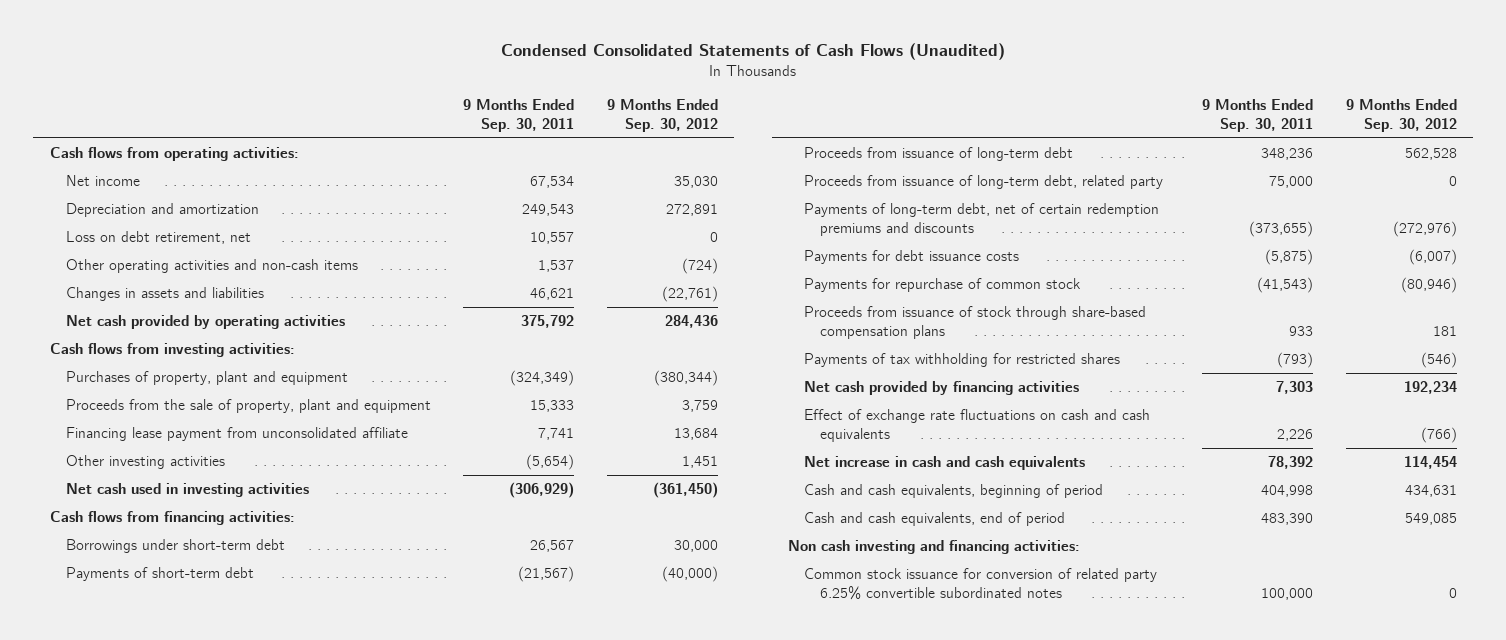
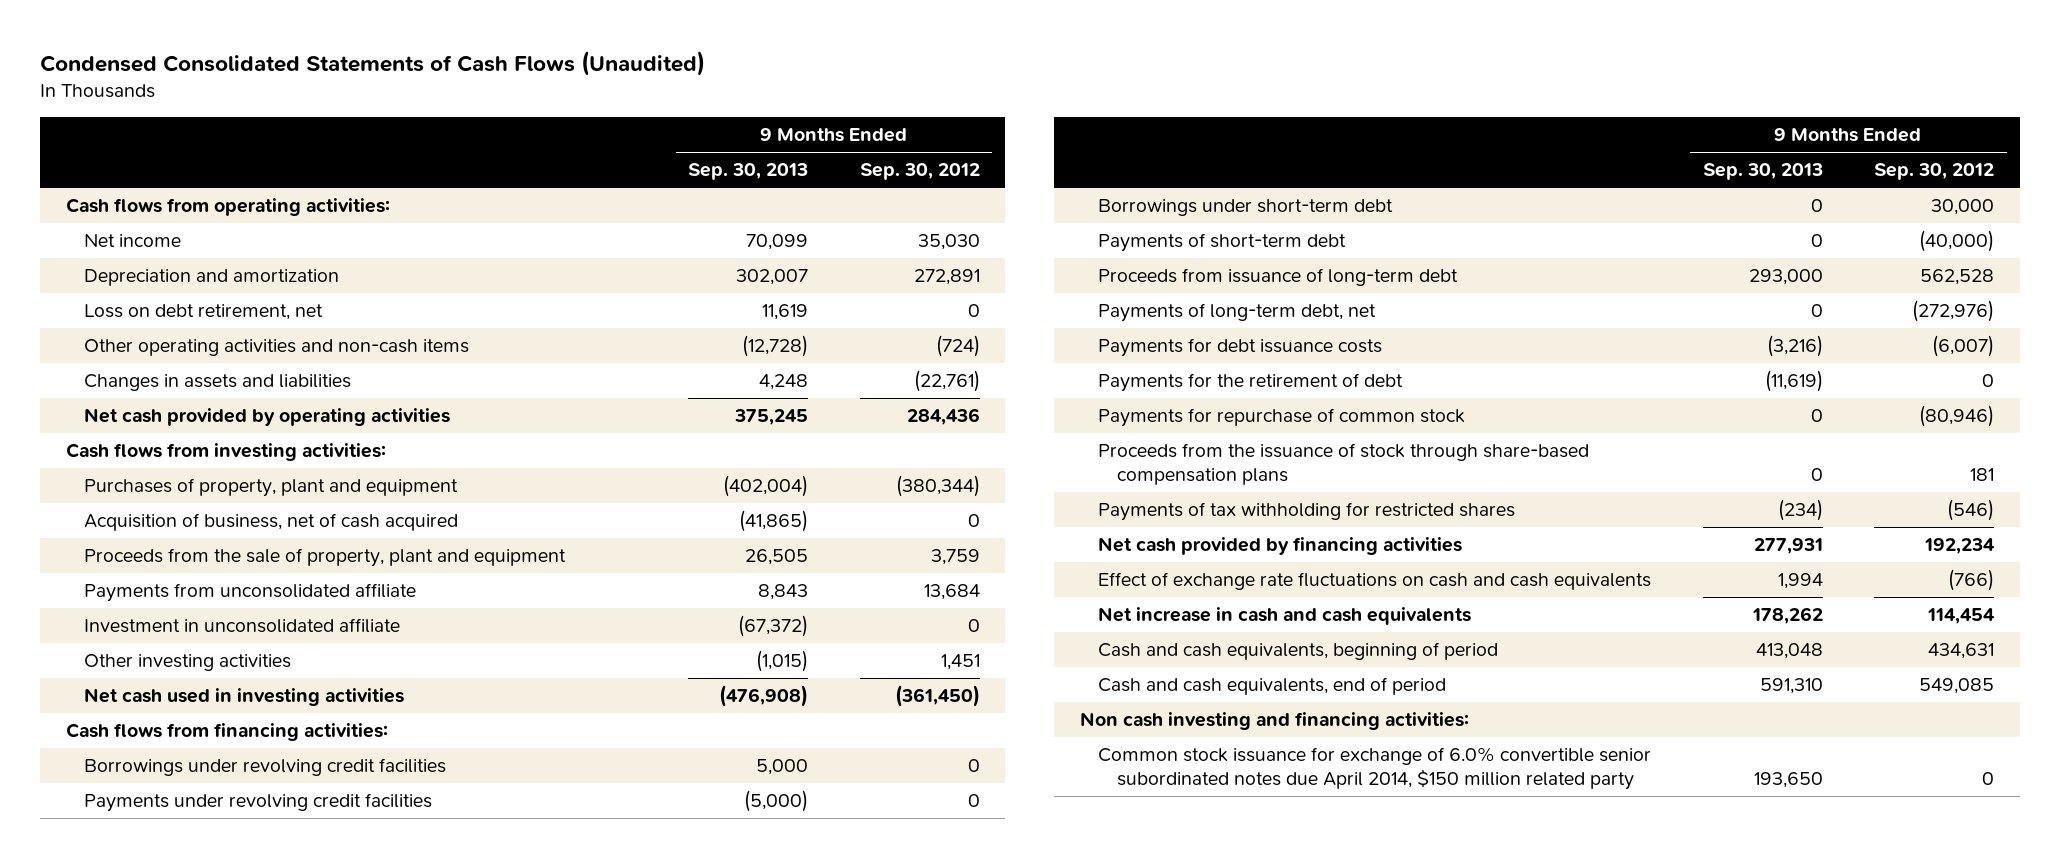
[463,99,575,133] 9 Months Ended Sep. 30, 2011 -> none
none -> [688,163,809,181] Sep. 30, 2013
none -> [84,513,459,532] Acquisition of business, net of cash acquired
[65,427,408,442] Financing lease payment from unconsolidated affiliate -> [84,583,417,603] Payments from unconsolidated affiliate
none -> [84,618,401,634] Investment in unconsolidated affiliate
none -> [84,758,447,777] Borrowings under revolving credit facilities
none -> [84,793,433,813] Payments under revolving credit facilities
[804,175,1164,190] Proceeds from issuance of long-term debt, related party -> none
[804,203,1160,236] Payments of long-term debt, net of certain redemption premiums and discounts -> [1098,303,1377,323] Payments of long-term debt, net
none -> [1098,373,1404,393] Payments for the retirement of debt
[804,306,1147,339] Proceeds from issuance of stock through share-based compensation plans -> [1098,443,1590,486] Proceeds from the issuance of stock through share-based compensation plans
[804,568,1158,600] Common stock issuance for conversion of related party 6.25% convertible subordinated notes -> [1098,747,1652,791] Common stock issuance for exchange of 6.0% convertible senior subordinated notes due April 2014, $150 million related party

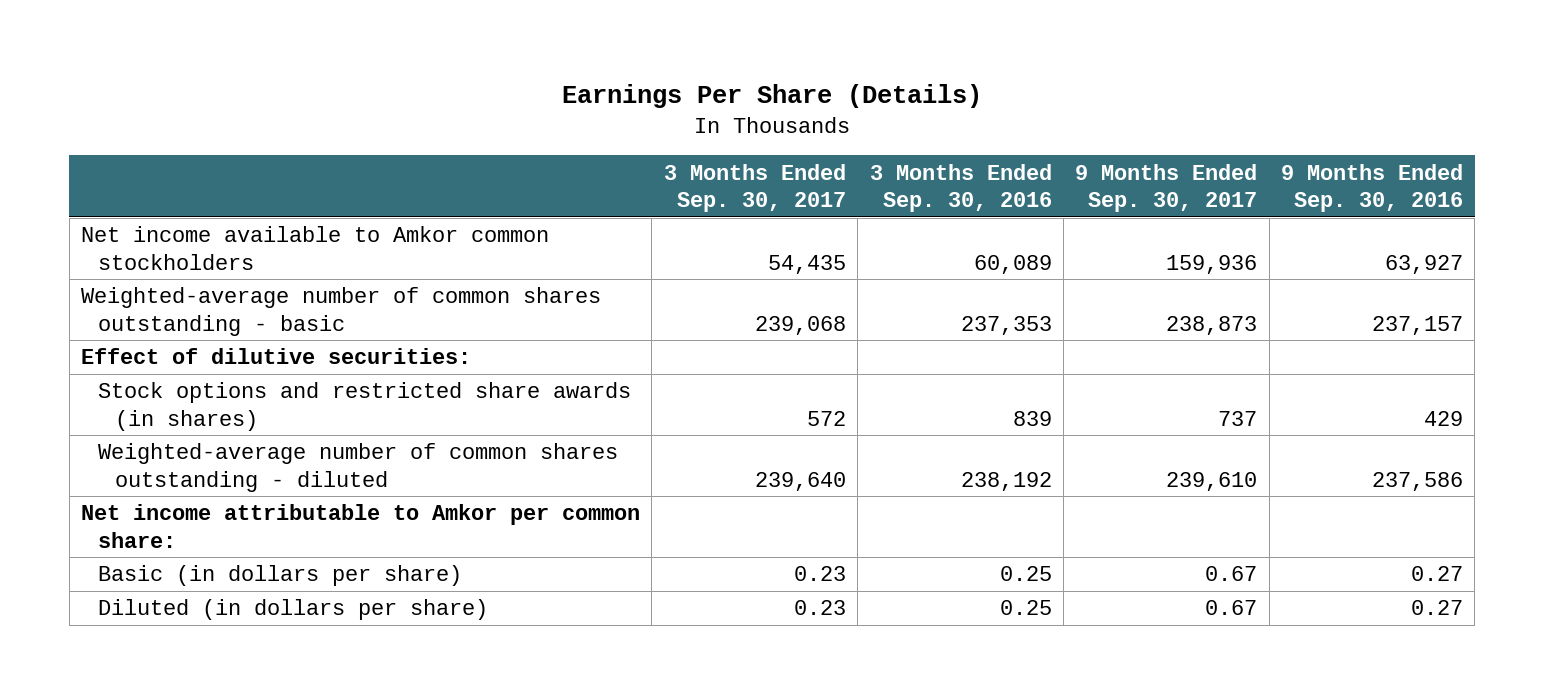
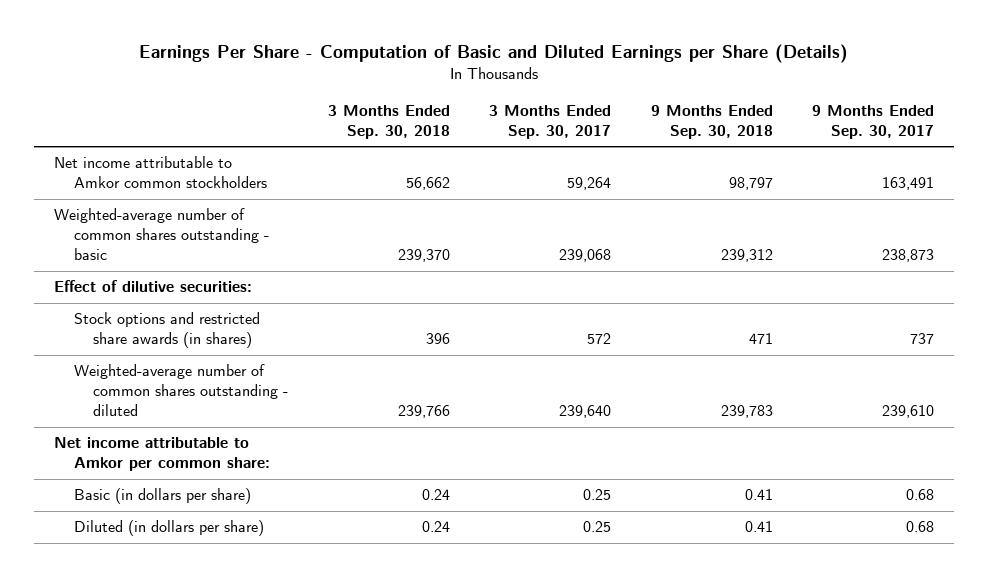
[562,84,983,109] Earnings Per Share (Details) -> [139,44,849,64] Earnings Per Share - Computation of Basic and Diluted Earnings per Share (Details)
[869,163,1052,212] 3 Months Ended Sep. 30, 2016 -> none
[1280,163,1463,212] 9 Months Ended Sep. 30, 2016 -> none
none -> [327,104,450,139] 3 Months Ended Sep. 30, 2018
none -> [650,104,773,139] 9 Months Ended Sep. 30, 2018
[81,226,550,270] Net income available to Amkor common stockholders -> [54,156,267,189] Net income attributable to Amkor common stockholders
[767,254,846,274] 54,435 -> [567,177,612,191] 59,264
[1166,254,1258,274] 159,936 -> [882,177,935,191] 163,491
[793,566,846,582] 0.23 -> [583,489,612,501] 0.25
[1205,566,1258,582] 0.67 -> [906,489,935,501] 0.68
[793,600,846,616] 0.23 -> [583,521,612,533] 0.25
[1205,600,1258,616] 0.67 -> [906,521,935,533] 0.68

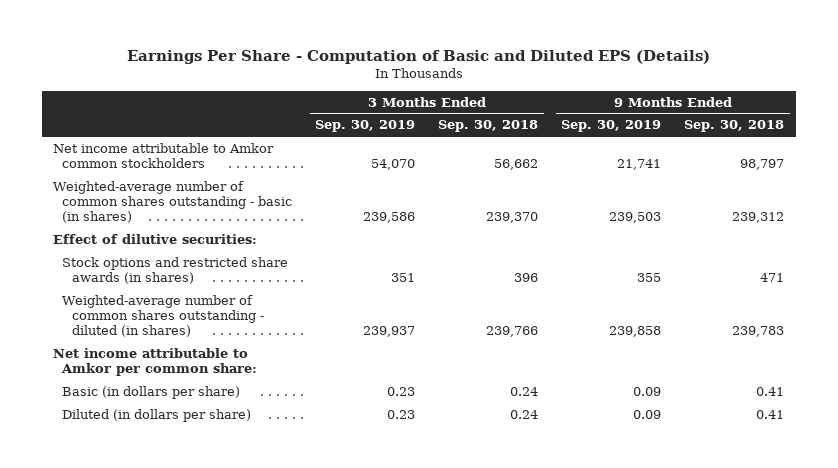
[139,44,849,64] Earnings Per Share - Computation of Basic and Diluted Earnings per Share (Details) -> [126,50,710,65] Earnings Per Share - Computation of Basic and Diluted EPS (Details)
[489,104,612,139] 3 Months Ended Sep. 30, 2017 -> none
[812,104,935,139] 9 Months Ended Sep. 30, 2017 -> none
none -> [315,120,416,133] Sep. 30, 2019
none -> [561,120,662,133] Sep. 30, 2019
[54,208,269,261] Weighted-average number of common shares outstanding - basic -> [53,180,293,223] Weighted-average number of common shares outstanding - basic (in shares)
[73,364,289,417] Weighted-average number of common shares outstanding - diluted -> [62,294,264,337] Weighted-average number of common shares outstanding - diluted (in shares)

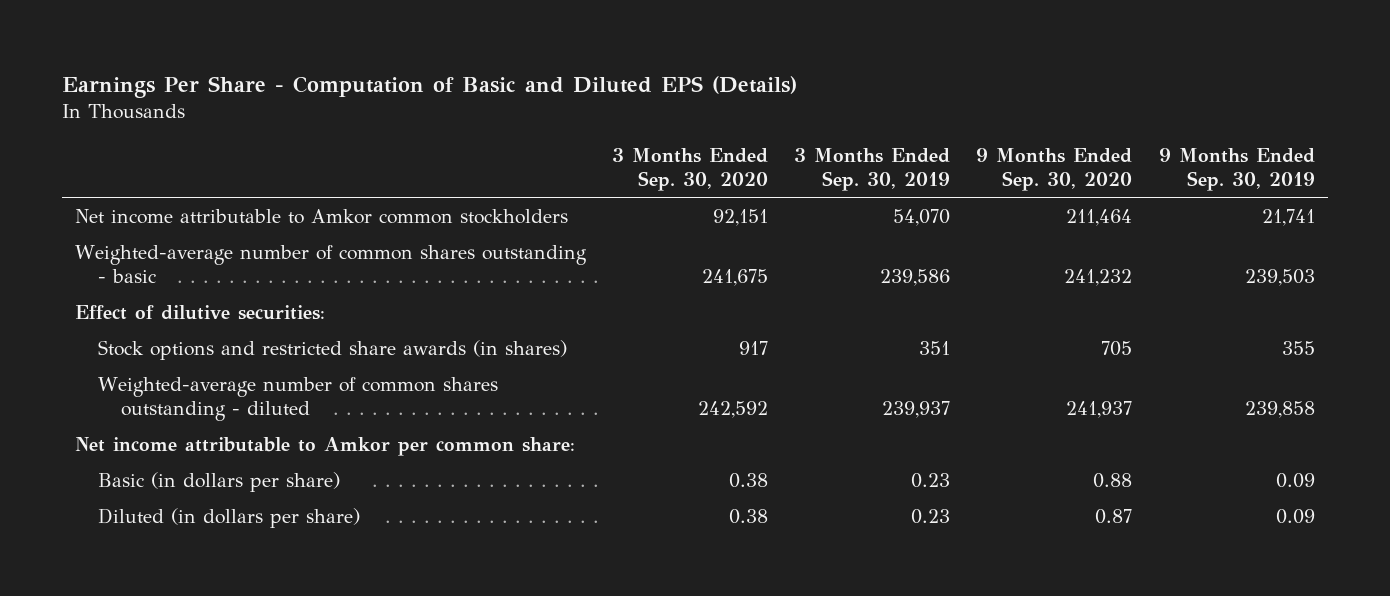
[438,120,539,133] Sep. 30, 2018 -> none
[684,120,785,133] Sep. 30, 2018 -> none
none -> [612,147,769,191] 3 Months Ended Sep. 30, 2020
none -> [976,147,1133,191] 9 Months Ended Sep. 30, 2020
[53,180,293,223] Weighted-average number of common shares outstanding - basic (in shares) -> [74,244,587,283] Weighted-average number of common shares outstanding - basic
[62,294,264,337] Weighted-average number of common shares outstanding - diluted (in shares) -> [98,376,499,421] Weighted-average number of common shares outstanding - diluted

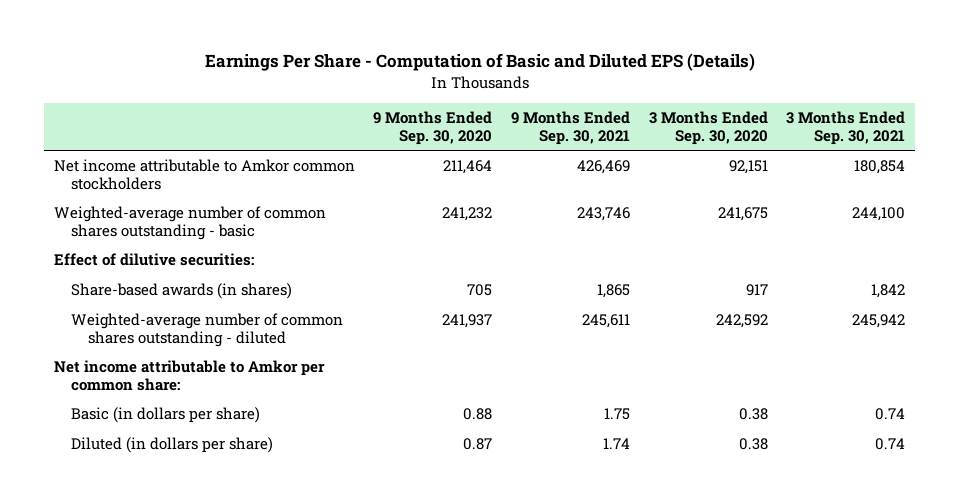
[794,147,951,191] 3 Months Ended Sep. 30, 2019 -> none
[1158,147,1315,191] 9 Months Ended Sep. 30, 2019 -> none
none -> [511,110,631,145] 9 Months Ended Sep. 30, 2021
none -> [786,110,906,145] 3 Months Ended Sep. 30, 2021
[98,339,568,360] Stock options and restricted share awards (in shares) -> [71,283,293,300] Share-based awards (in shares)

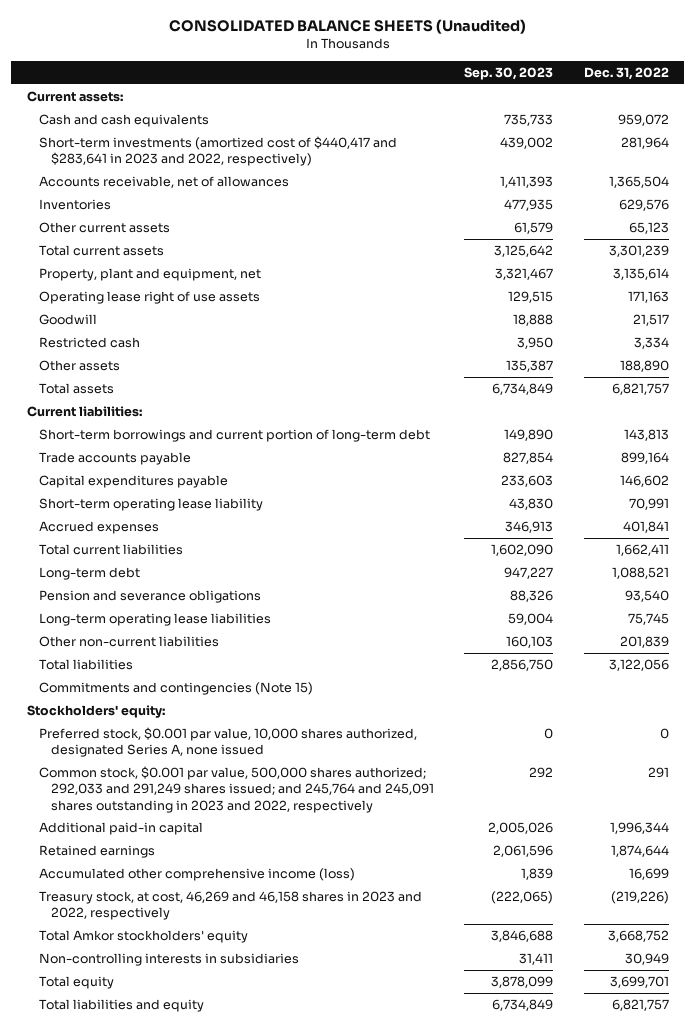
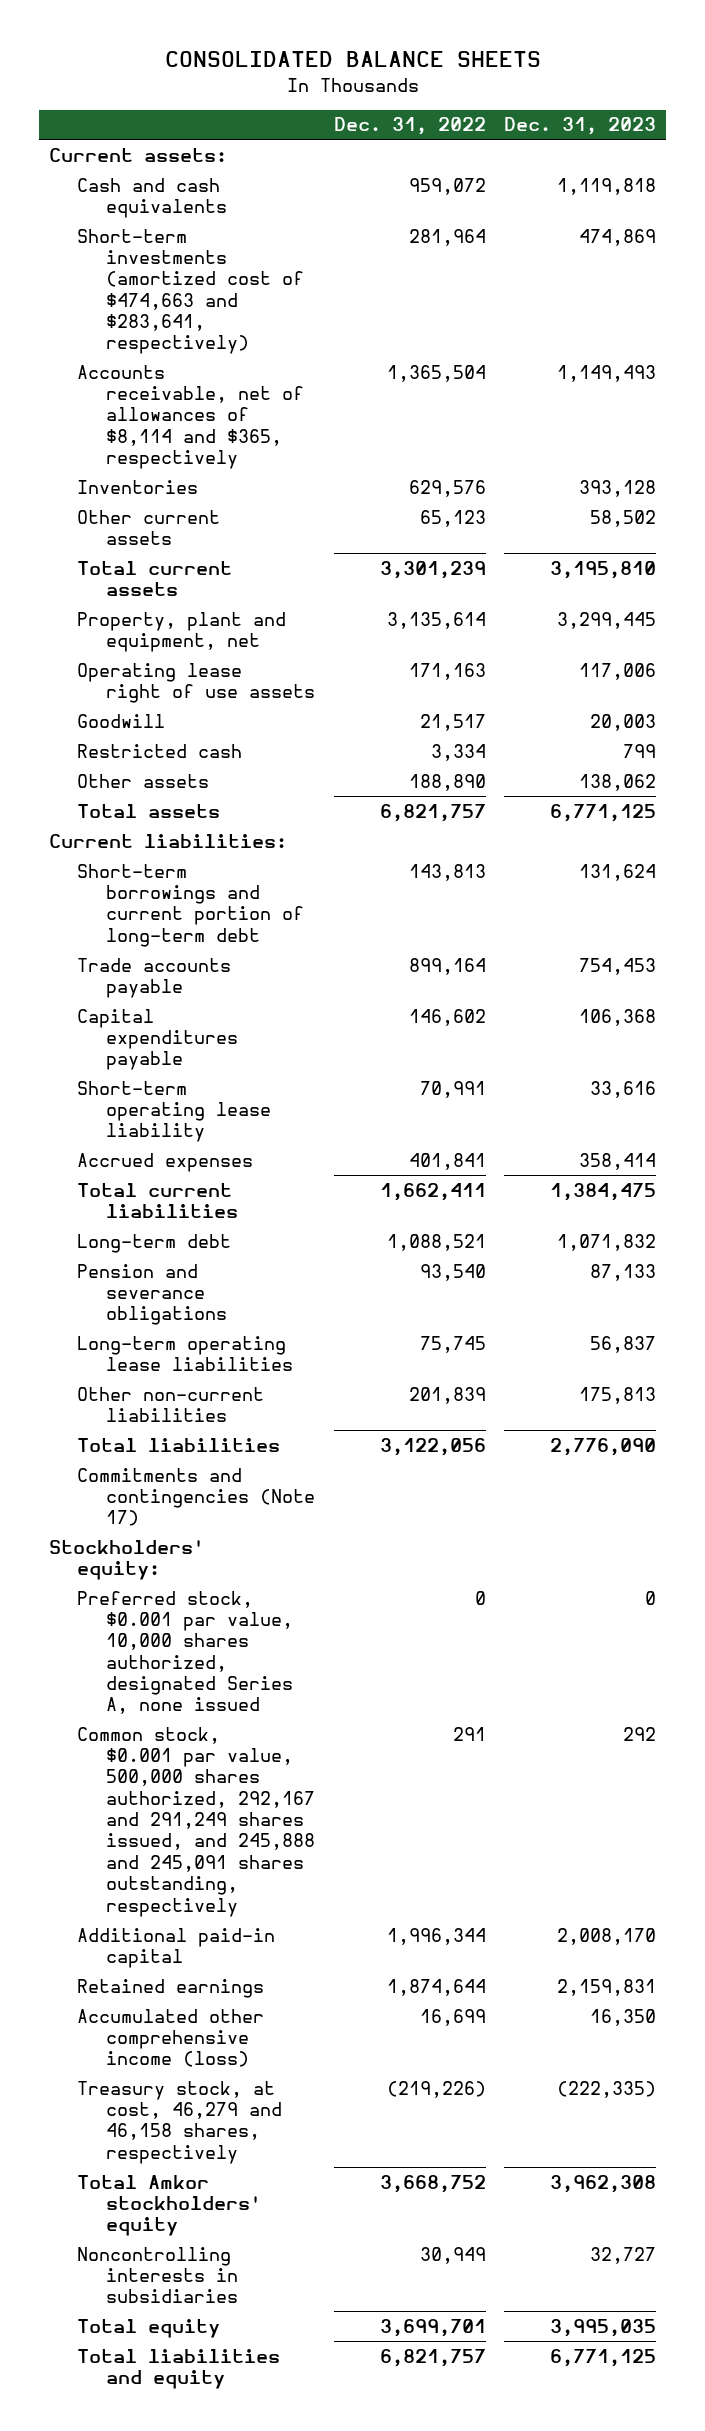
[168,19,526,35] CONSOLIDATED BALANCE SHEETS (Unaudited) -> [164,51,541,68] CONSOLIDATED BALANCE SHEETS
[464,66,554,80] Sep. 30, 2023 -> none
none -> [504,117,657,136] Dec. 31, 2023
[38,136,397,167] Short-term investments (amortized cost of $440,417 and $283,641 in 2023 and 2022, respectively) -> [77,228,304,355] Short-term investments (amortized cost of $474,663 and $283,641, respectively)
[38,176,289,189] Accounts receivable, net of allowances -> [77,364,304,470] Accounts receivable, net of allowances of $8,114 and $365, respectively
[38,682,313,696] Commitments and contingencies (Note 15) -> [77,1467,315,1527] Commitments and contingencies (Note 17)
[38,766,434,813] Common stock, $0.001 par value, 500,000 shares authorized; 292,033 and 291,249 shares issued; and 245,764 and 245,091 shares outstanding in 2023 and 2022, respectively -> [77,1726,315,1917] Common stock, $0.001 par value, 500,000 shares authorized, 292,167 and 291,249 shares issued, and 245,888 and 245,091 shares outstanding, respectively
[38,891,422,921] Treasury stock, at cost, 46,269 and 46,158 shares in 2023 and 2022, respectively -> [77,2080,282,2164] Treasury stock, at cost, 46,279 and 46,158 shares, respectively
[38,953,299,967] Non-controlling interests in subsidiaries -> [77,2246,238,2304] Noncontrolling interests in subsidiaries

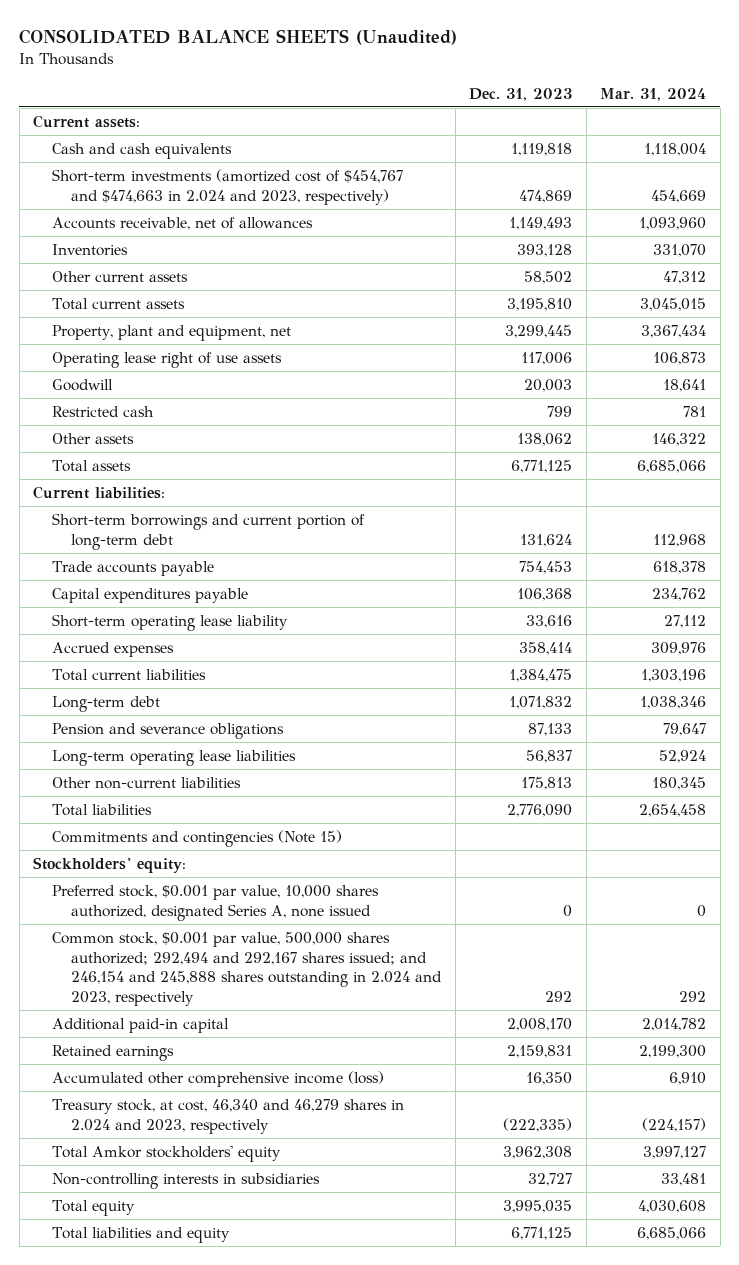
[164,51,541,68] CONSOLIDATED BALANCE SHEETS -> [19,29,458,46] CONSOLIDATED BALANCE SHEETS (Unaudited)
[333,117,486,136] Dec. 31, 2022 -> none
none -> [600,87,707,101] Mar. 31, 2024
[77,228,304,355] Short-term investments (amortized cost of $474,663 and $283,641, respectively) -> [52,168,404,205] Short-term investments (amortized cost of $454,767 and $474,663 in 2.024 and 2023, respectively)
[77,364,304,470] Accounts receivable, net of allowances of $8,114 and $365, respectively -> [52,216,314,230] Accounts receivable, net of allowances
[77,1467,315,1527] Commitments and contingencies (Note 17) -> [52,829,343,847] Commitments and contingencies (Note 15)
[77,1726,315,1917] Common stock, $0.001 par value, 500,000 shares authorized, 292,167 and 291,249 shares issued, and 245,888 and 245,091 shares outstanding, respectively -> [52,931,443,1006] Common stock, $0.001 par value, 500,000 shares authorized; 292,494 and 292,167 shares issued; and 246,154 and 245,888 shares outstanding in 2.024 and 2023, respectively
[77,2080,282,2164] Treasury stock, at cost, 46,279 and 46,158 shares, respectively -> [52,1098,405,1134] Treasury stock, at cost, 46,340 and 46,279 shares in 2.024 and 2023, respectively
[77,2246,238,2304] Noncontrolling interests in subsidiaries -> [52,1172,321,1189] Non-controlling interests in subsidiaries

